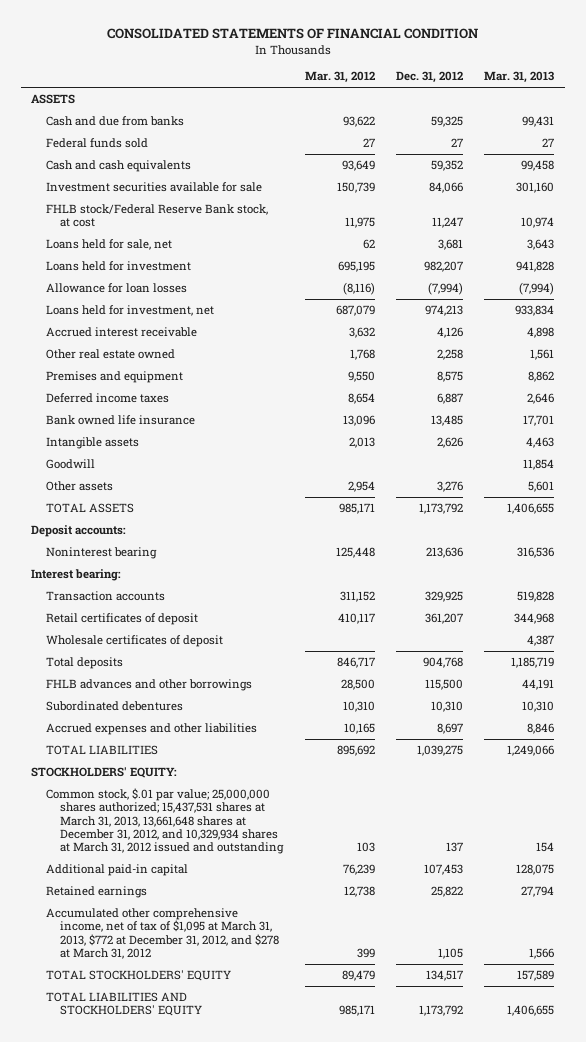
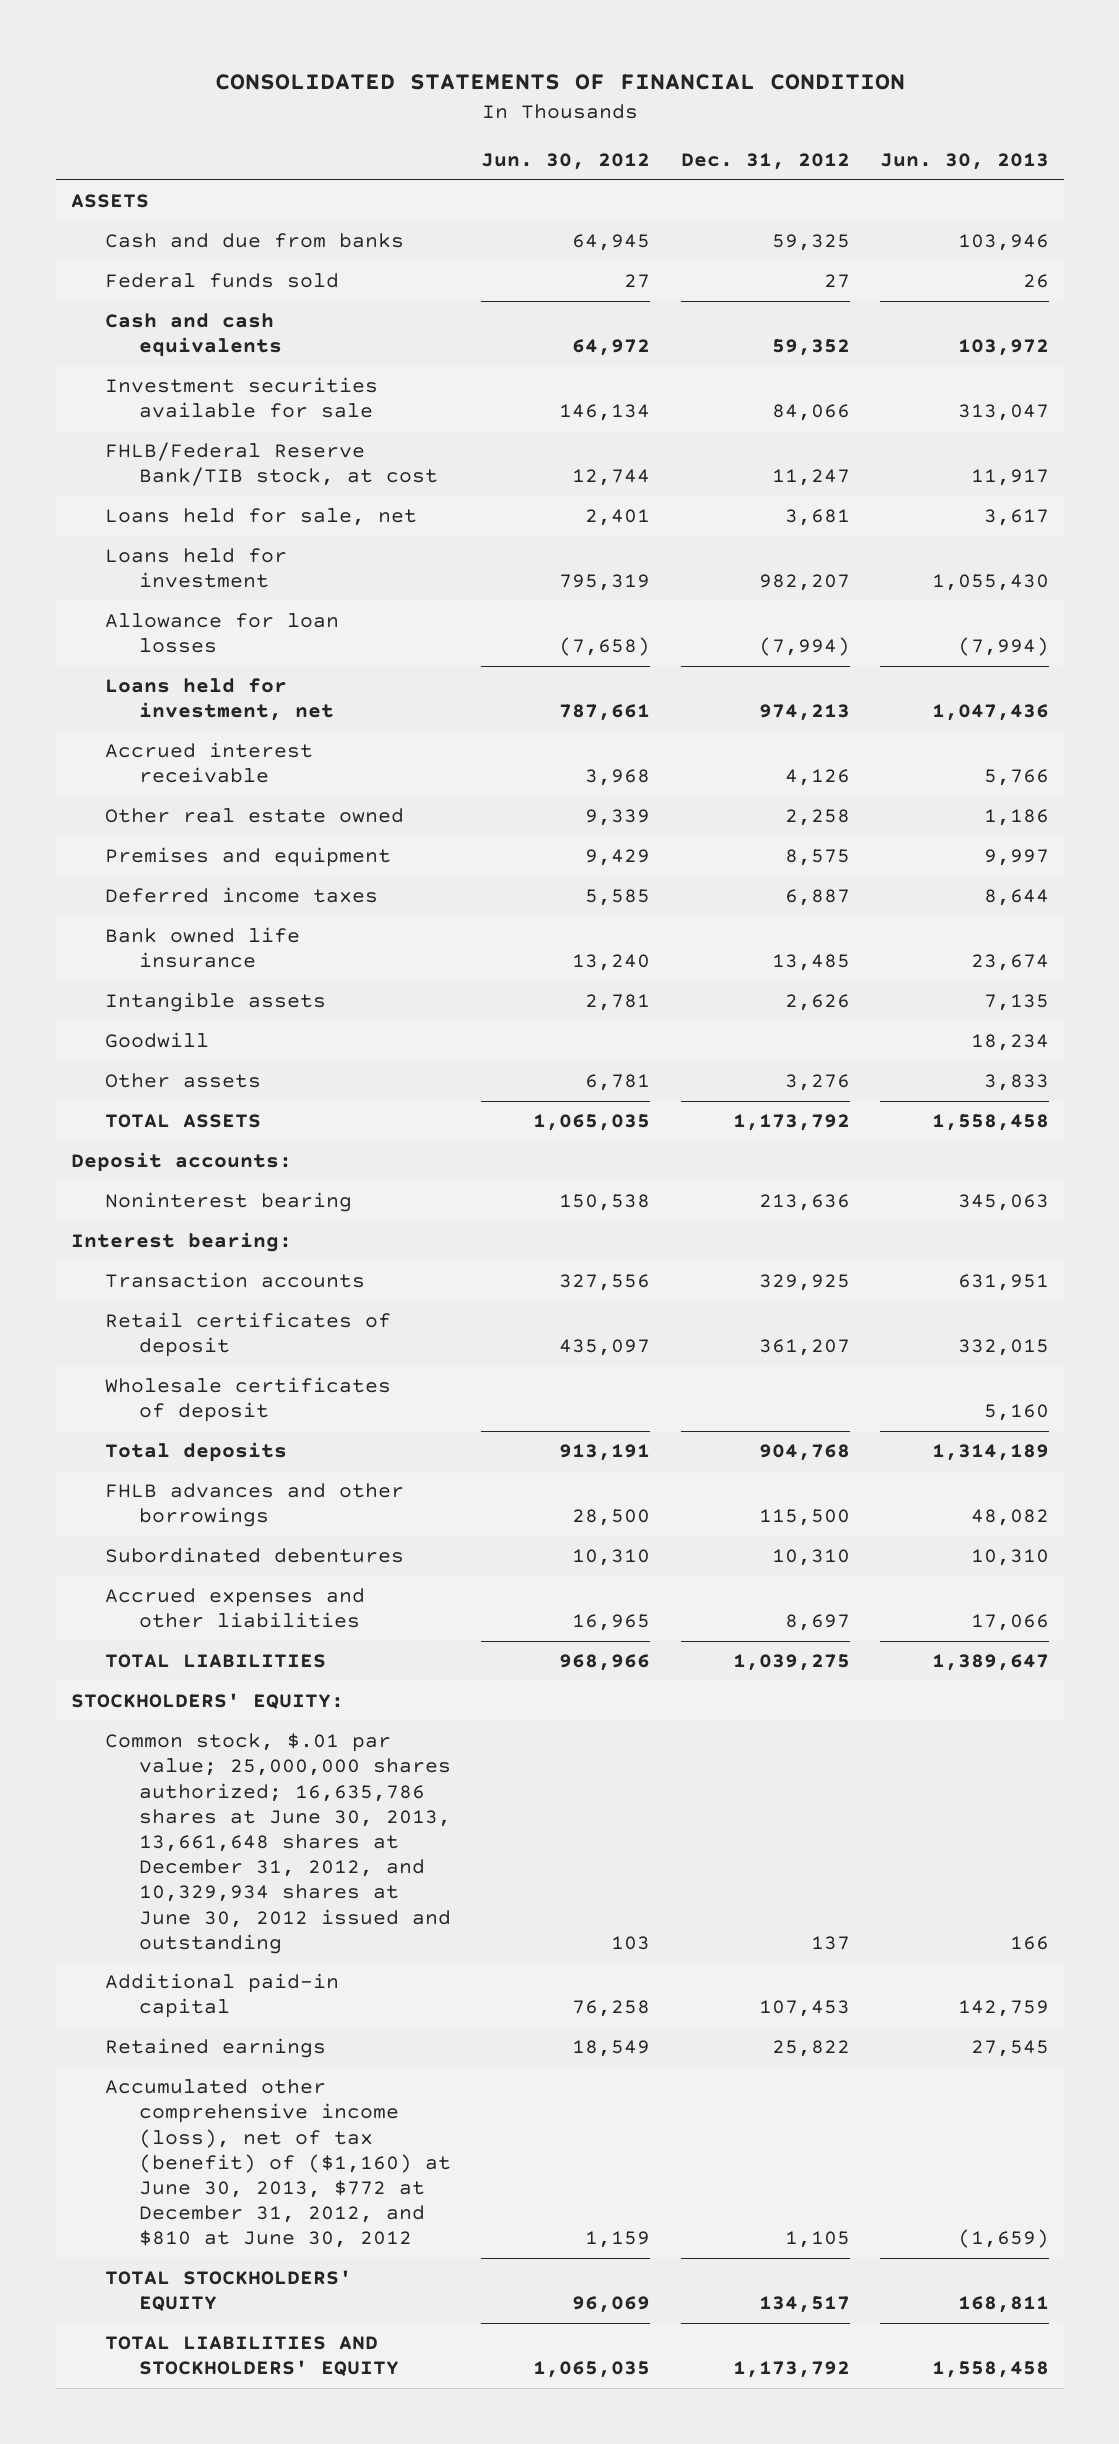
[304,71,375,84] Mar. 31, 2012 -> none
[484,71,555,84] Mar. 31, 2013 -> none
none -> [481,152,651,170] Jun. 30, 2012
none -> [879,152,1049,170] Jun. 30, 2013
[45,204,268,228] FHLB stock/Federal Reserve Bank stock, at cost -> [105,442,439,487] FHLB/Federal Reserve Bank/TIB stock, at cost
[45,788,285,855] Common stock, $.01 par value; 25,000,000 shares authorized; 15,437,531 shares at March 31, 2013, 13,661,648 shares at December 31, 2012, and 10,329,934 shares at March 31, 2012 issued and outstanding -> [105,1733,452,1954] Common stock, $.01 par value; 25,000,000 shares authorized; 16,635,786 shares at June 30, 2013, 13,661,648 shares at December 31, 2012, and 10,329,934 shares at June 30, 2012 issued and outstanding
[45,908,280,959] Accumulated other comprehensive income, net of tax of $1,095 at March 31, 2013, $772 at December 31, 2012, and $278 at March 31, 2012 -> [105,2079,452,2249] Accumulated other comprehensive income (loss), net of tax (benefit) of ($1,160) at June 30, 2013, $772 at December 31, 2012, and $810 at June 30, 2012

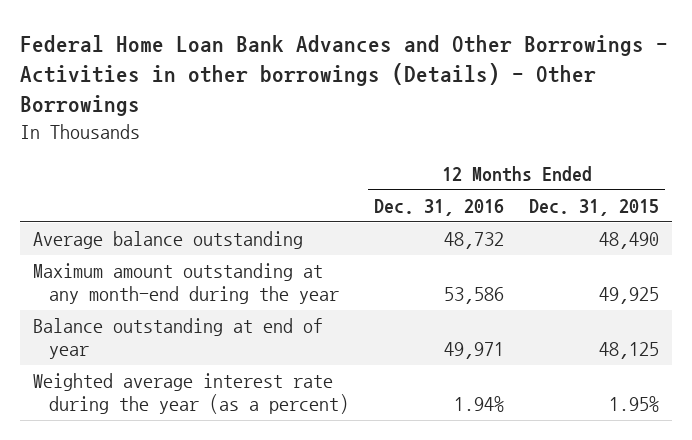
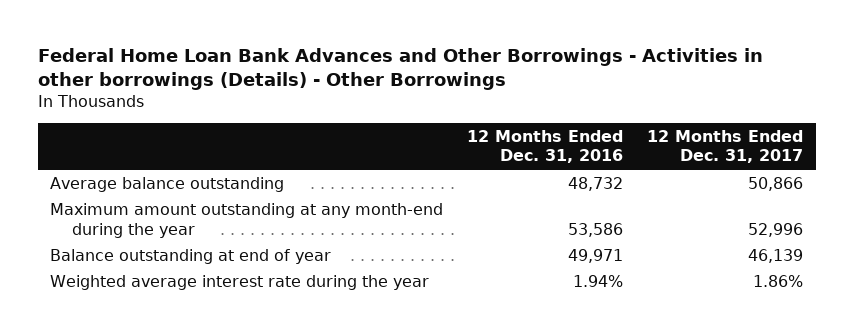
[529,198,660,216] Dec. 31, 2015 -> none
none -> [647,129,804,164] 12 Months Ended Dec. 31, 2017
[32,373,349,415] Weighted average interest rate during the year (as a percent) -> [50,274,430,290] Weighted average interest rate during the year

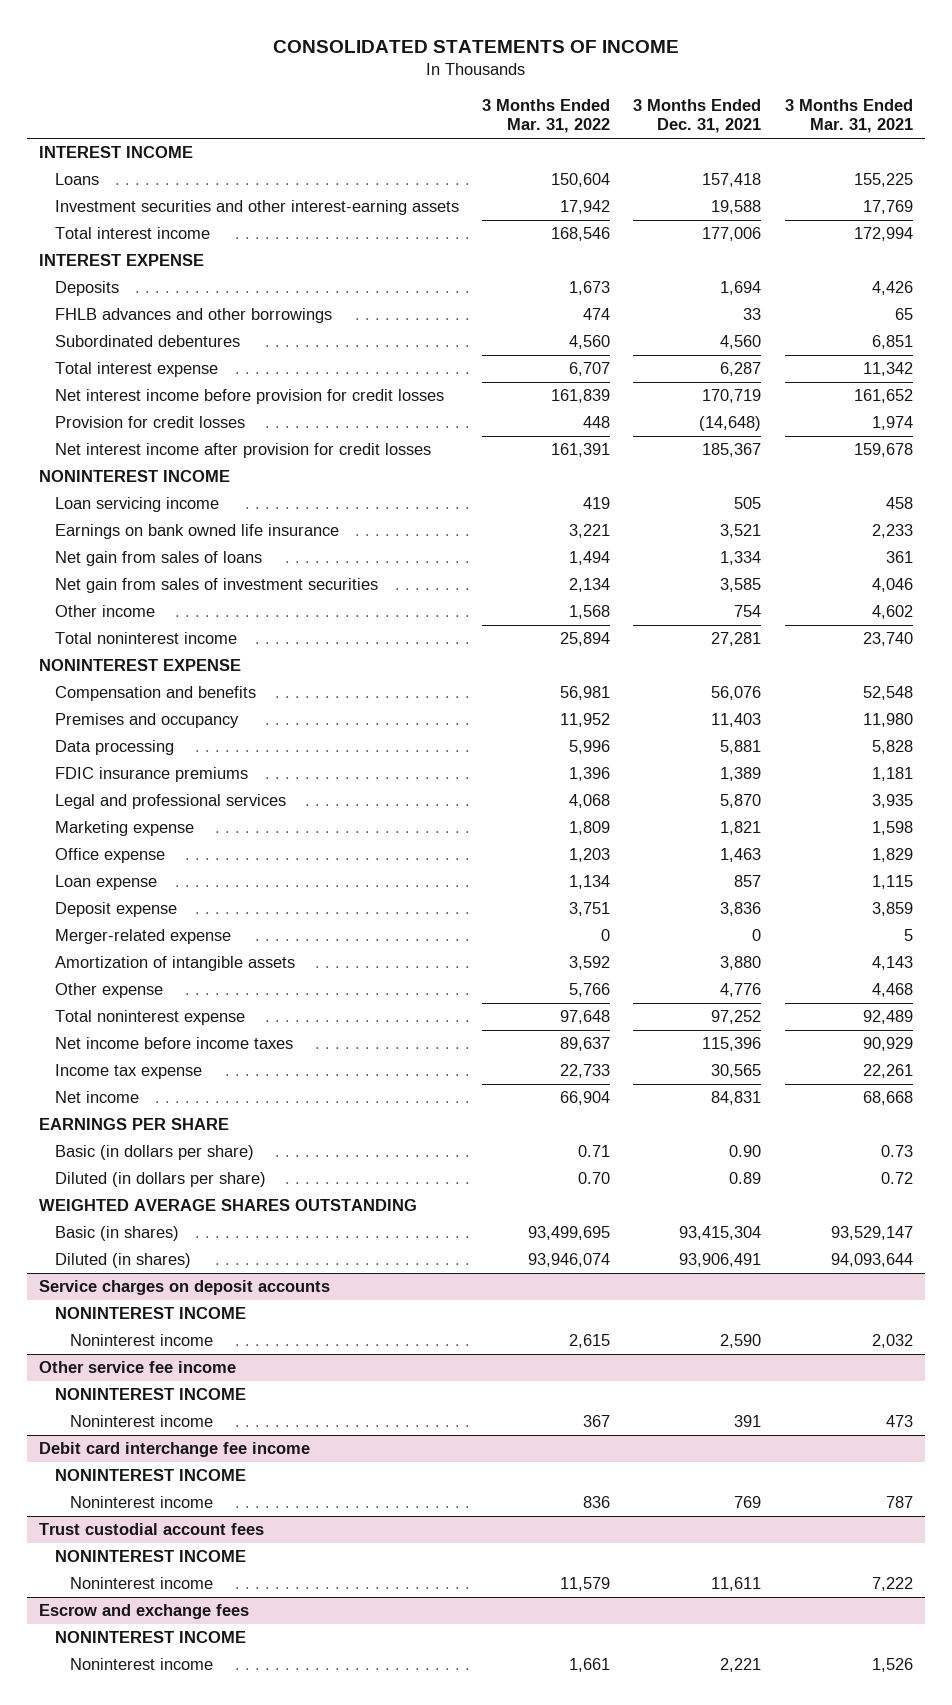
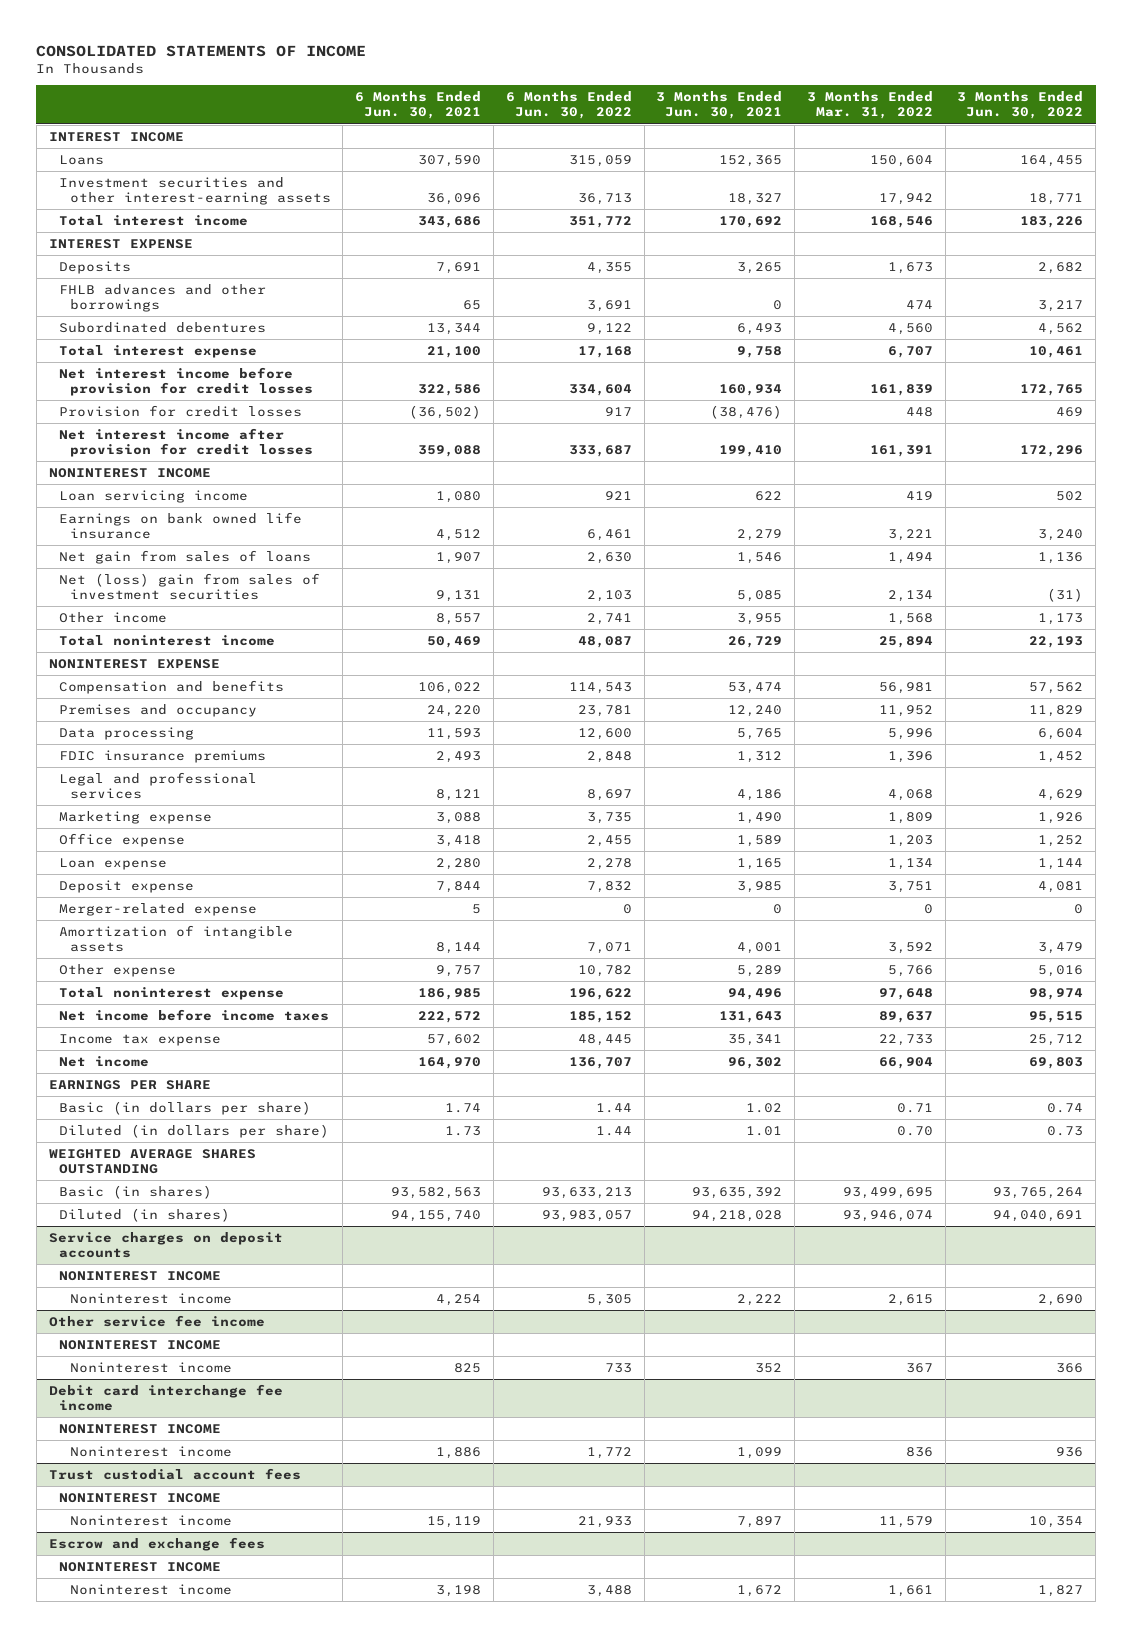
[633,98,762,134] 3 Months Ended Dec. 31, 2021 -> none
[784,98,913,134] 3 Months Ended Mar. 31, 2021 -> none
none -> [355,91,482,120] 6 Months Ended Jun. 30, 2021
none -> [505,91,632,120] 6 Months Ended Jun. 30, 2022
none -> [656,91,783,120] 3 Months Ended Jun. 30, 2021
none -> [957,91,1084,120] 3 Months Ended Jun. 30, 2022
[54,578,378,594] Net gain from sales of investment securities -> [59,573,321,601] Net (loss) gain from sales of investment securities

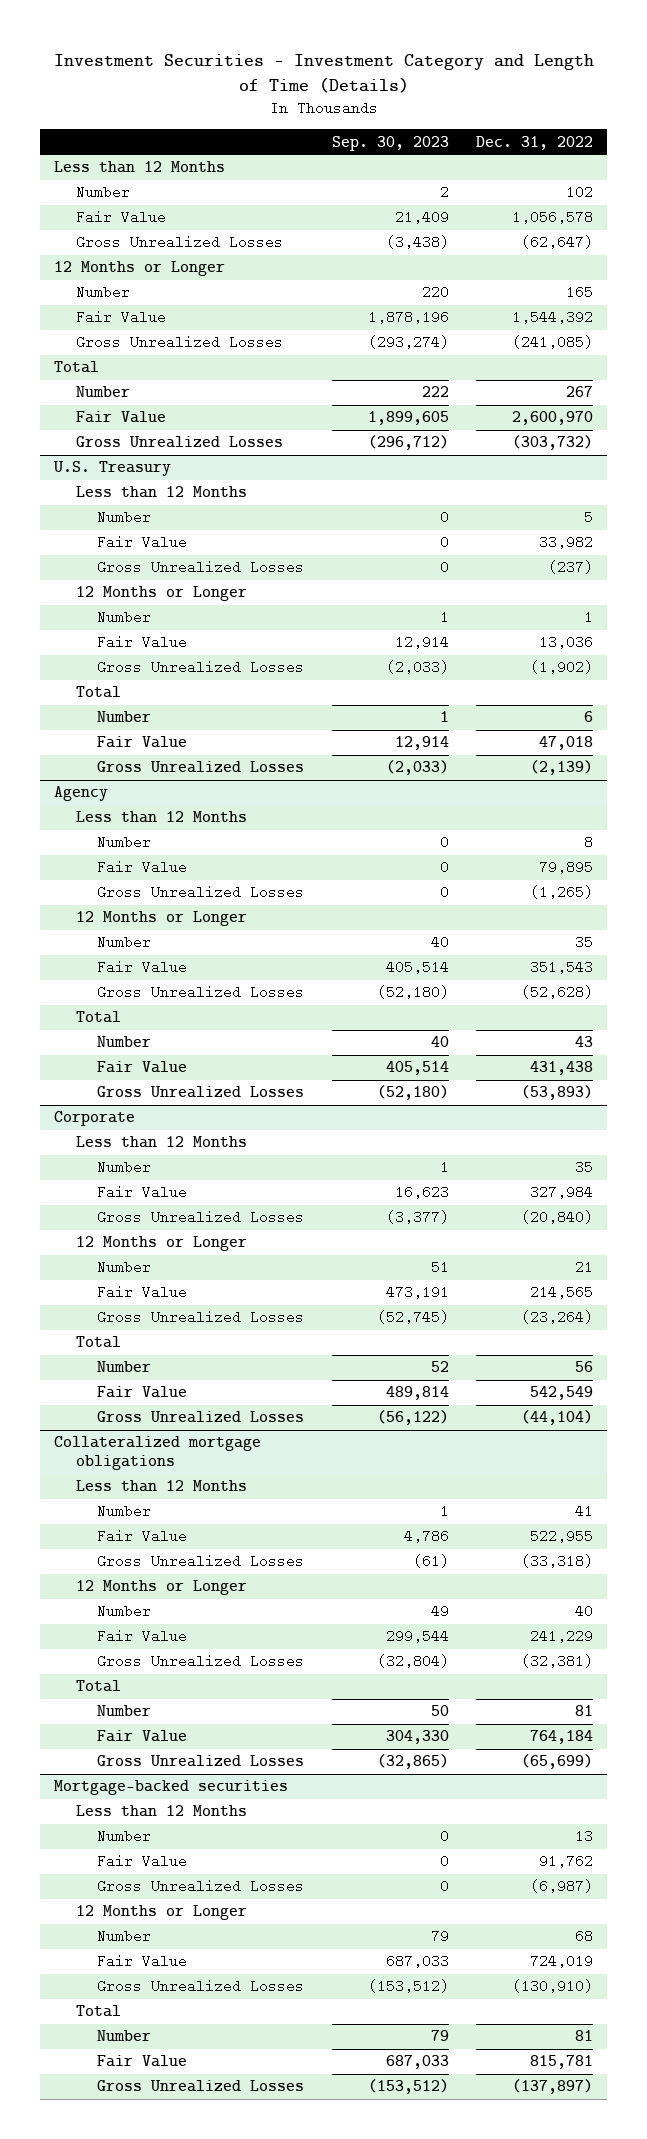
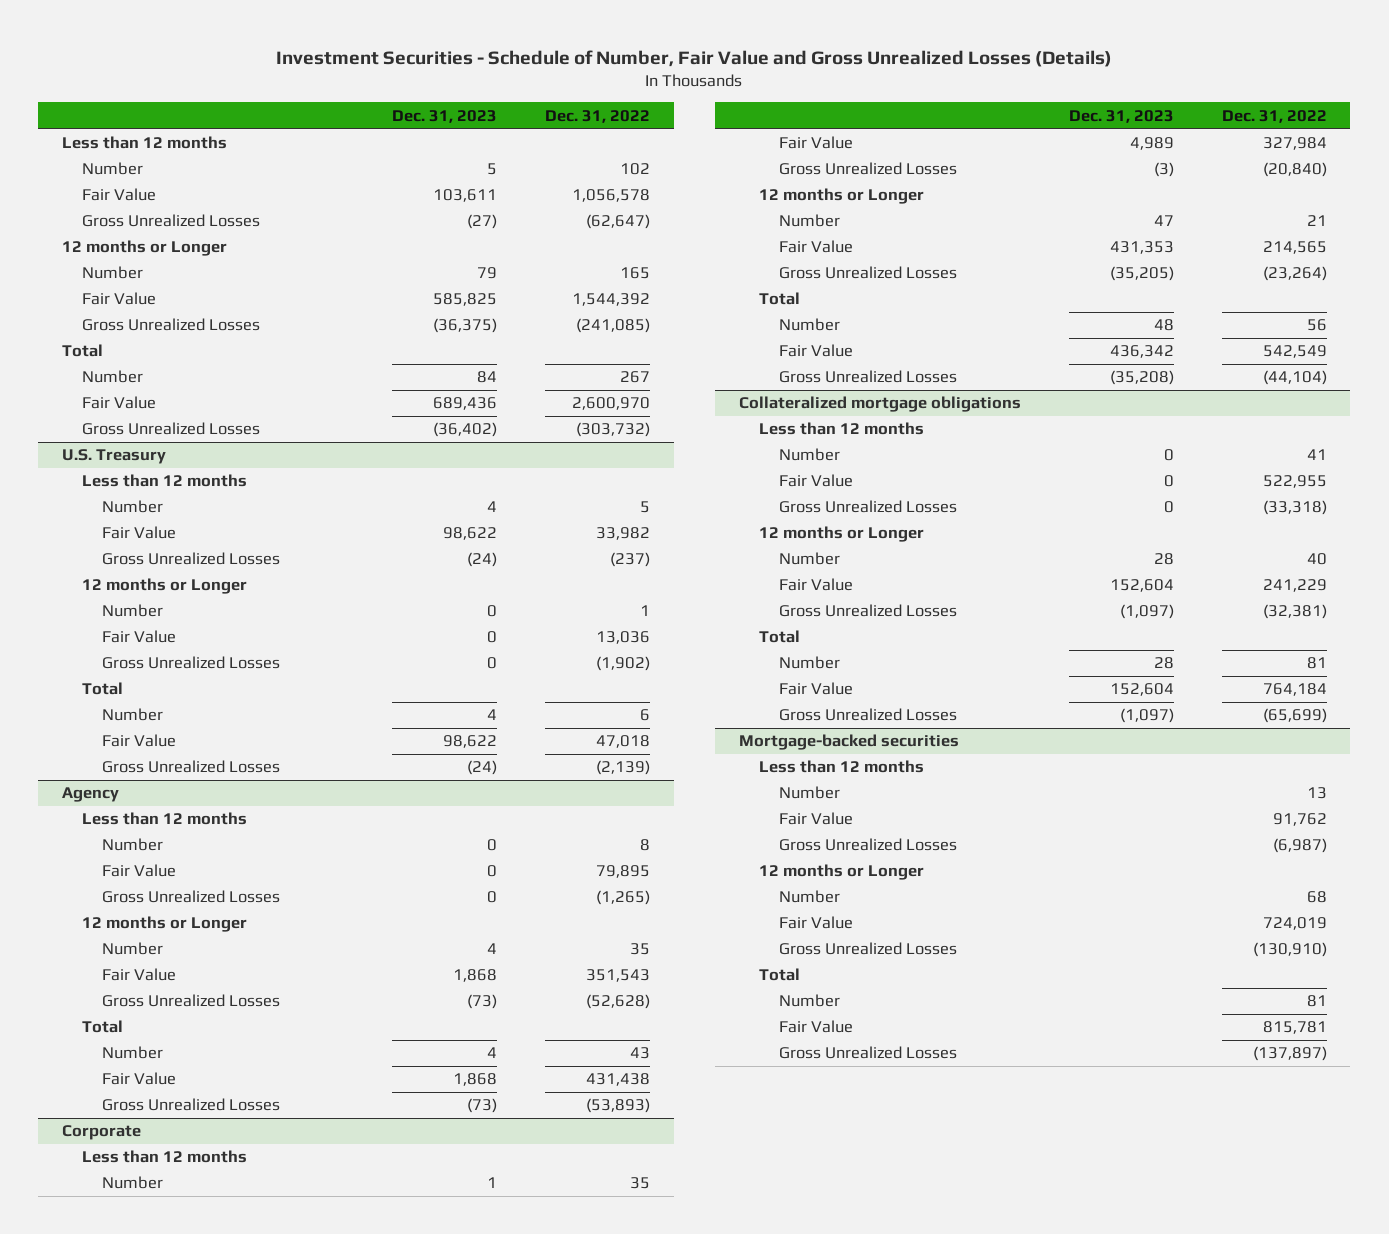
[53,53,594,94] Investment Securities - Investment Category and Length of Time (Details) -> [276,49,1113,67] Investment Securities - Schedule of Number, Fair Value and Gross Unrealized Losses (Details)
[331,135,449,151] Sep. 30, 2023 -> none
none -> [392,109,498,123] Dec. 31, 2023
[54,161,226,174] Less than 12 Months -> [62,136,228,150] Less than 12 months
[54,261,226,277] 12 Months or Longer -> [62,240,228,257] 12 months or Longer
[75,486,247,499] Less than 12 Months -> [82,474,248,488] Less than 12 months
[75,586,247,602] 12 Months or Longer -> [82,578,248,595] 12 months or Longer
[75,811,247,824] Less than 12 Months -> [82,812,248,826] Less than 12 months
[75,911,247,927] 12 Months or Longer -> [82,916,248,933] 12 months or Longer
[75,1136,247,1149] Less than 12 Months -> [82,1150,248,1164] Less than 12 months
[75,1236,247,1252] 12 Months or Longer -> [758,188,924,205] 12 months or Longer
[75,1480,247,1493] Less than 12 Months -> [758,422,924,436] Less than 12 months
[75,1580,247,1596] 12 Months or Longer -> [758,526,924,543] 12 months or Longer
[75,1805,247,1818] Less than 12 Months -> [758,760,924,774] Less than 12 months
[75,1905,247,1921] 12 Months or Longer -> [758,864,924,881] 12 months or Longer

